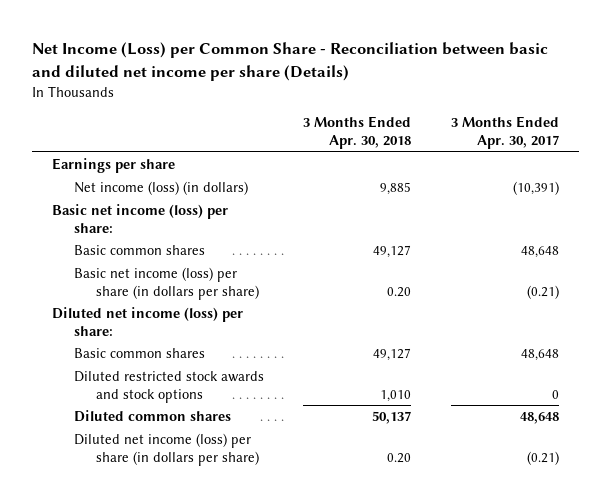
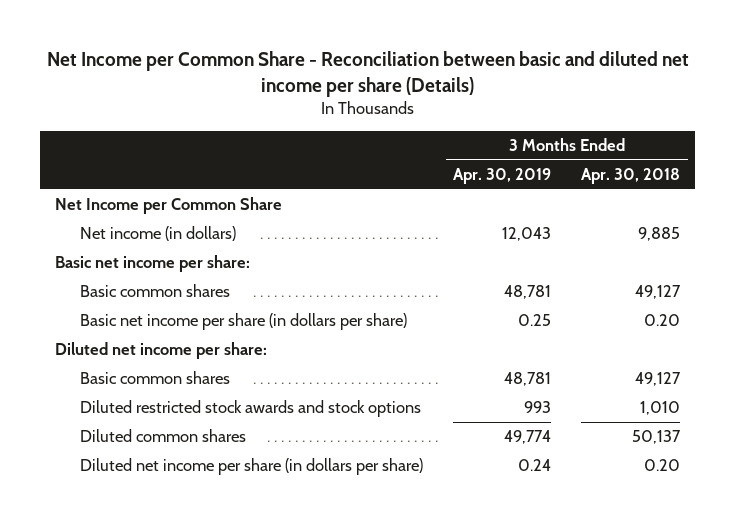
[31,42,548,81] Net Income (Loss) per Common Share - Reconciliation between basic and diluted net income per share (Details) -> [46,51,689,97] Net Income per Common Share - Reconciliation between basic and diluted net income per share (Details)
[450,116,559,149] 3 Months Ended Apr. 30, 2017 -> none
none -> [453,167,552,184] Apr. 30, 2019
[51,158,175,174] Earnings per share -> [55,197,283,215] Net Income per Common Share
[73,181,248,196] Net income (loss) (in dollars) -> [80,226,237,242] Net income (in dollars)
[51,204,228,233] Basic net income (loss) per share: -> [55,255,251,273] Basic net income per share:
[73,267,260,300] Basic net income (loss) per share (in dollars per share) -> [80,313,408,331] Basic net income per share (in dollars per share)
[51,307,243,336] Diluted net income (loss) per share: -> [55,342,268,360] Diluted net income per share:
[73,433,260,466] Diluted net income (loss) per share (in dollars per share) -> [80,458,424,476] Diluted net income per share (in dollars per share)

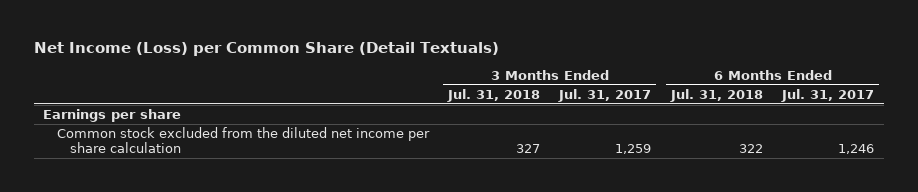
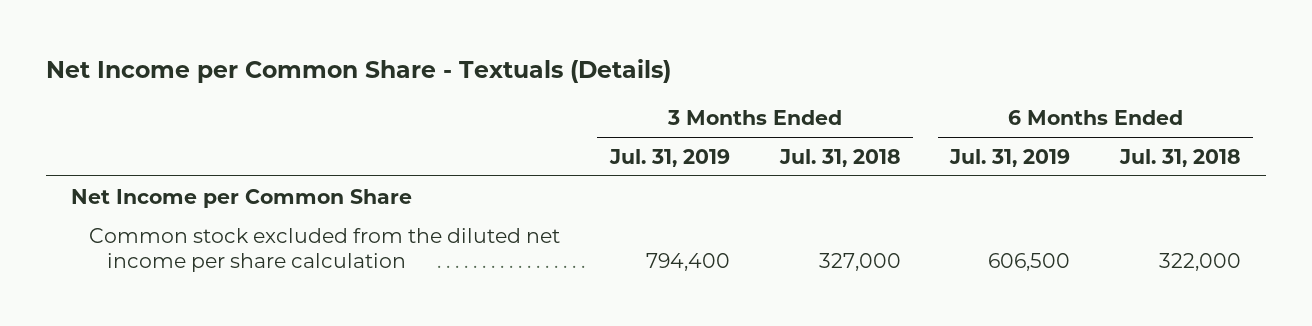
[33,42,499,57] Net Income (Loss) per Common Share (Detail Textuals) -> [45,58,671,83] Net Income per Common Share - Textuals (Details)
[558,88,652,102] Jul. 31, 2017 -> none
[781,88,875,102] Jul. 31, 2017 -> none
none -> [608,148,730,167] Jul. 31, 2019
none -> [949,148,1071,167] Jul. 31, 2019
[43,109,182,123] Earnings per share -> [70,188,412,208] Net Income per Common Share
[516,144,541,154] 327 -> [818,253,901,272] 327,000
[738,144,763,154] 322 -> [1159,253,1242,272] 322,000

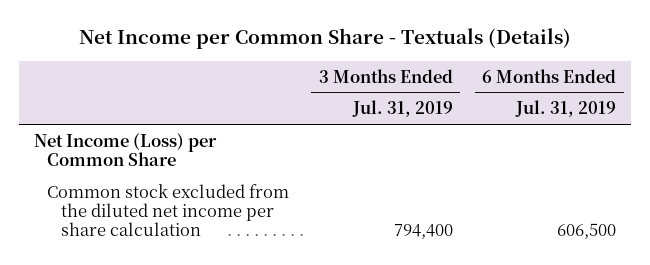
[778,148,901,167] Jul. 31, 2018 -> none
[1119,148,1242,167] Jul. 31, 2018 -> none
[70,188,412,208] Net Income per Common Share -> [33,132,217,167] Net Income (Loss) per Common Share

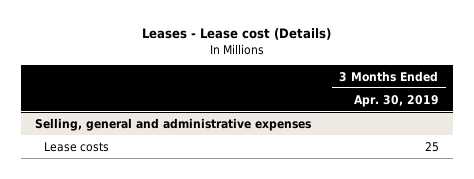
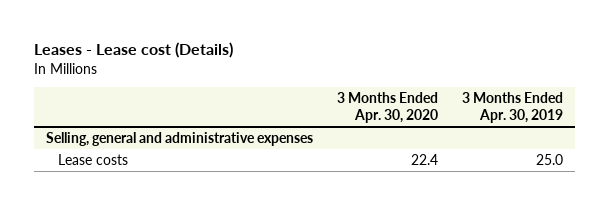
none -> [337,92,439,124] 3 Months Ended Apr. 30, 2020
[424,141,439,152] 25 -> [536,153,564,165] 25.0

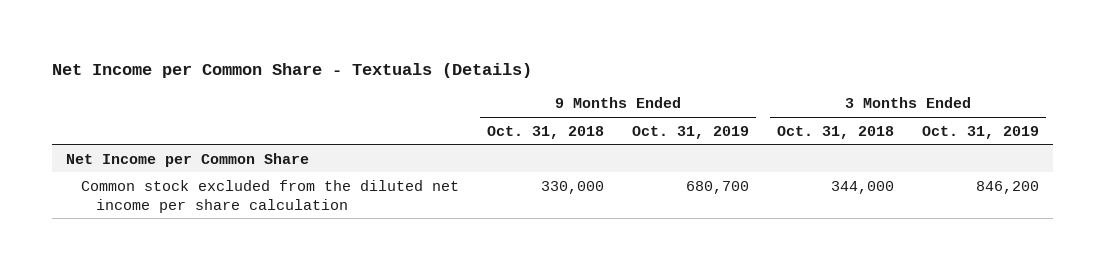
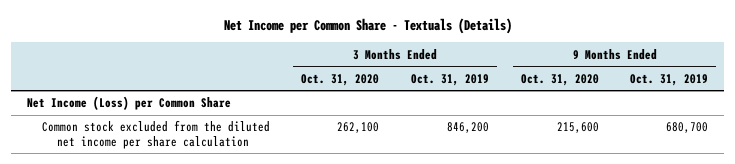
[486,125,604,139] Oct. 31, 2018 -> none
[776,125,894,139] Oct. 31, 2018 -> none
none -> [301,73,380,86] Oct. 31, 2020
none -> [520,73,599,86] Oct. 31, 2020
[65,152,309,167] Net Income per Common Share -> [26,96,231,111] Net Income (Loss) per Common Share

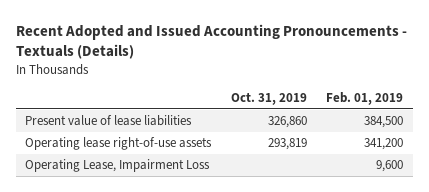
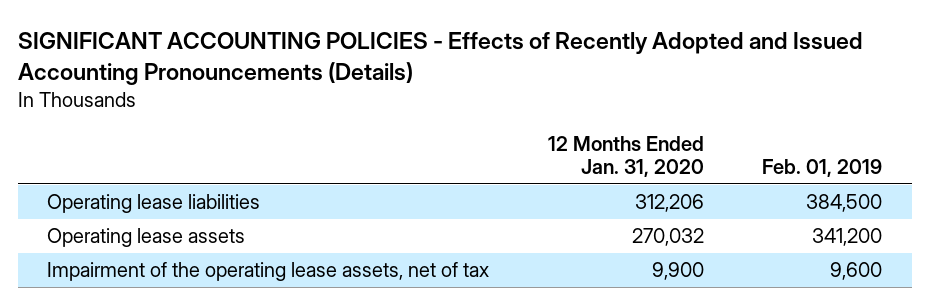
[15,23,407,60] Recent Adopted and Issued Accounting Pronouncements - Textuals (Details) -> [18,32,864,85] SIGNIFICANT ACCOUNTING POLICIES - Effects of Recently Adopted and Issued Accounting Pronouncements (Details)
[230,93,307,106] Oct. 31, 2019 -> none
none -> [547,135,704,178] 12 Months Ended Jan. 31, 2020
[25,115,193,127] Present value of lease liabilities -> [47,194,261,214] Operating lease liabilities
[25,137,213,151] Operating lease right-of-use assets -> [47,228,246,248] Operating lease assets
[25,159,211,173] Operating Lease, Impairment Loss -> [47,262,490,282] Impairment of the operating lease assets, net of tax

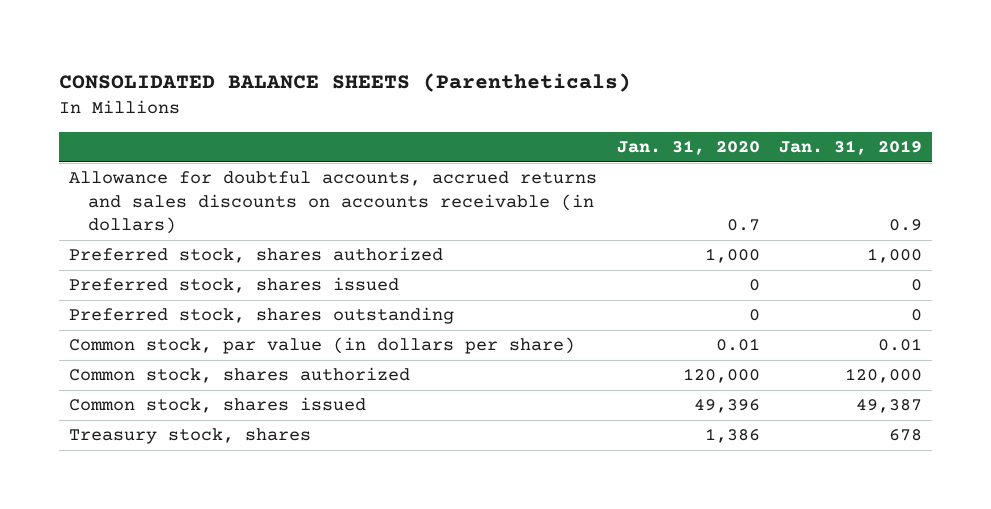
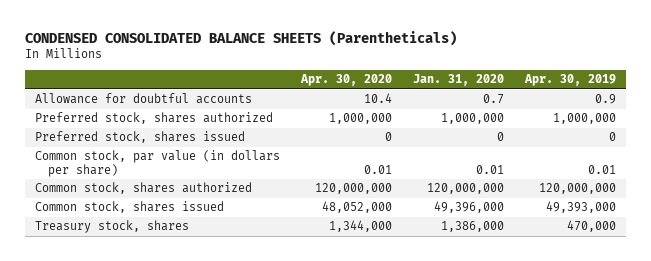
[59,73,632,93] CONSOLIDATED BALANCE SHEETS (Parentheticals) -> [24,30,457,46] CONDENSED CONSOLIDATED BALANCE SHEETS (Parentheticals)
[779,140,923,156] Jan. 31, 2019 -> none
none -> [300,74,393,87] Apr. 30, 2020
none -> [523,74,616,87] Apr. 30, 2019
[69,171,598,235] Allowance for doubtful accounts, accrued returns and sales discounts on accounts receivable (in dollars) -> [35,93,253,105] Allowance for doubtful accounts
[704,248,760,264] 1,000 -> [440,113,504,125] 1,000,000
[69,307,455,325] Preferred stock, shares outstanding -> none
[682,368,760,384] 120,000 -> [426,183,504,195] 120,000,000
[693,399,760,414] 49,396 -> [433,201,504,214] 49,396,000
[704,428,760,444] 1,386 -> [440,221,504,233] 1,386,000

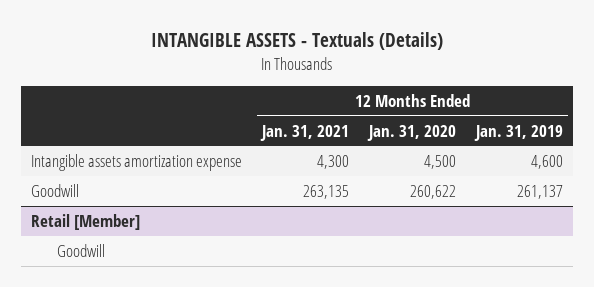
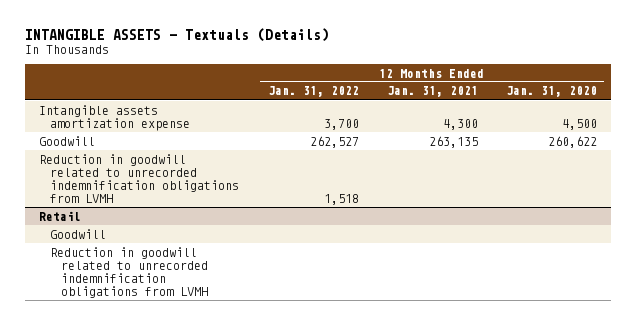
[474,124,564,141] Jan. 31, 2019 -> none
none -> [267,86,359,98] Jan. 31, 2022
none -> [38,153,240,203] Reduction in goodwill related to unrecorded indemnification obligations from LVMH
[31,213,141,230] Retail [Member] -> [38,210,81,221] Retail
none -> [50,246,209,298] Reduction in goodwill related to unrecorded indemnification obligations from LVMH

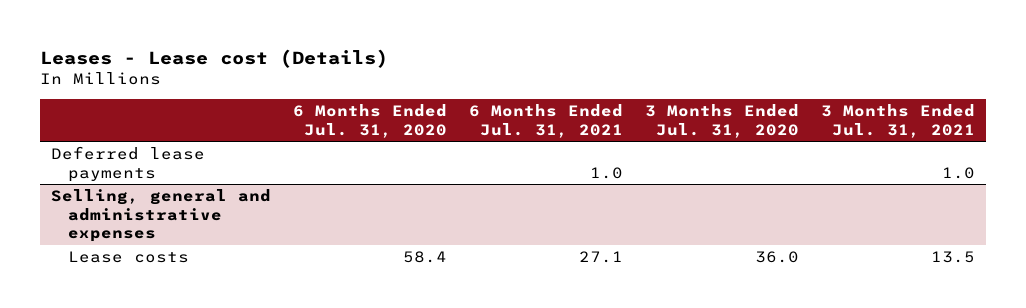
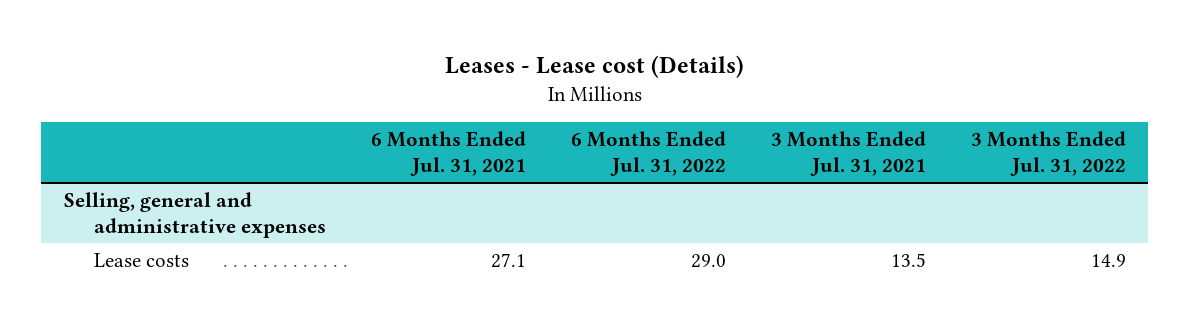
[292,104,447,138] 6 Months Ended Jul. 31, 2020 -> none
[644,104,799,138] 3 Months Ended Jul. 31, 2020 -> none
none -> [570,130,726,176] 6 Months Ended Jul. 31, 2022
none -> [970,130,1126,176] 3 Months Ended Jul. 31, 2022
[51,145,206,182] Deferred lease payments -> none

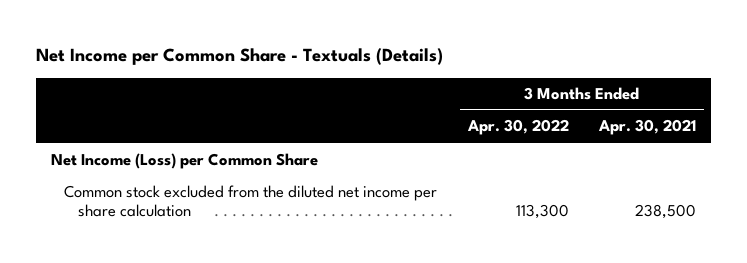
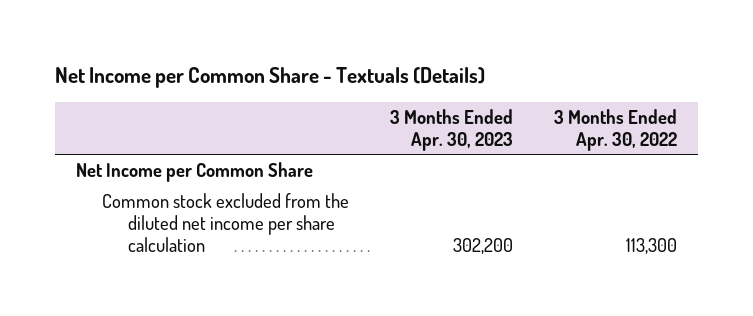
[597,119,696,136] Apr. 30, 2021 -> none
none -> [390,108,514,151] 3 Months Ended Apr. 30, 2023
[51,152,319,169] Net Income (Loss) per Common Share -> [75,162,313,183] Net Income per Common Share

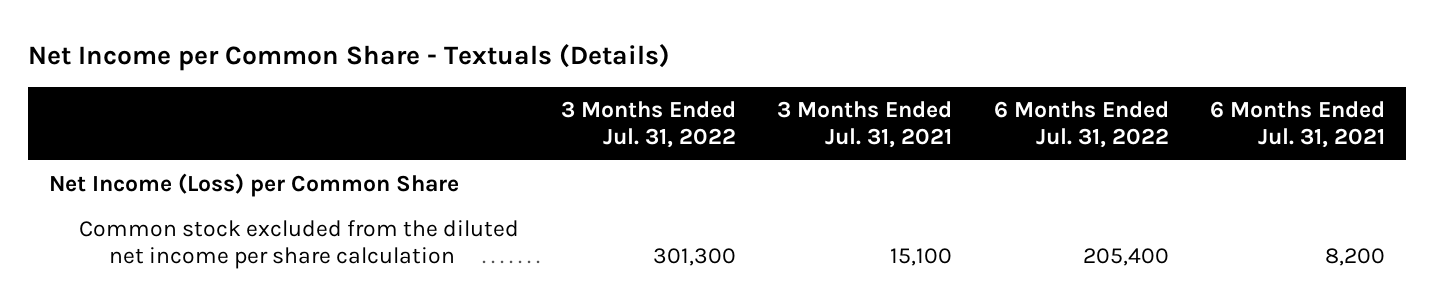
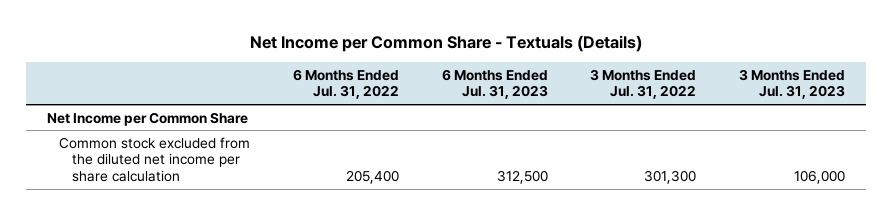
[777,100,953,149] 3 Months Ended Jul. 31, 2021 -> none
[1210,100,1386,149] 6 Months Ended Jul. 31, 2021 -> none
none -> [441,68,548,100] 6 Months Ended Jul. 31, 2023
none -> [738,68,845,100] 3 Months Ended Jul. 31, 2023
[49,172,460,197] Net Income (Loss) per Common Share -> [47,111,249,126] Net Income per Common Share

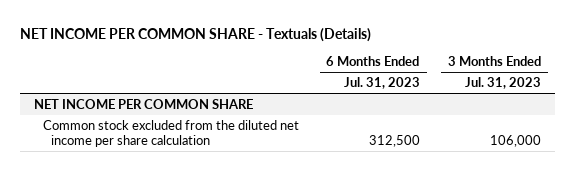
[249,34,642,52] Net Income per Common Share - Textuals (Details) -> [19,27,371,42] NET INCOME PER COMMON SHARE - Textuals (Details)
[292,68,399,100] 6 Months Ended Jul. 31, 2022 -> none
[590,68,697,100] 3 Months Ended Jul. 31, 2022 -> none
[47,111,249,126] Net Income per Common Share -> [33,98,253,109] NET INCOME PER COMMON SHARE

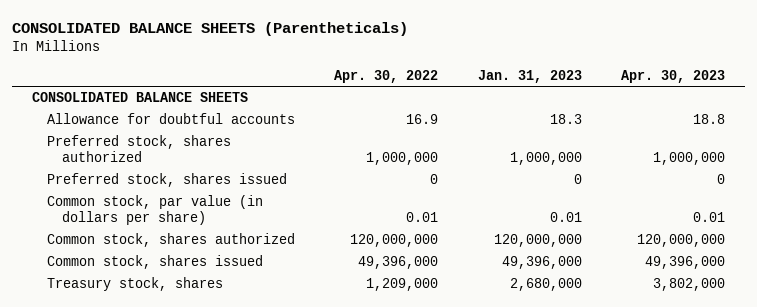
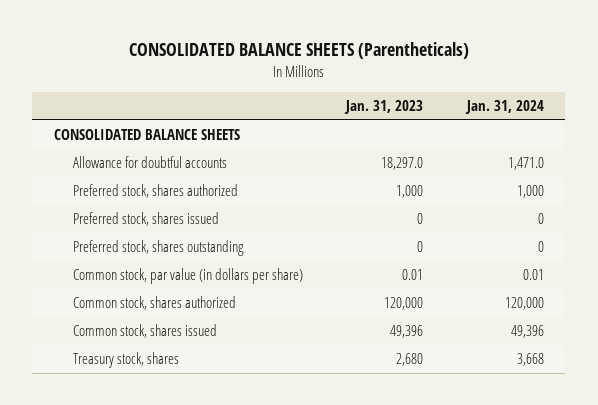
[334,69,439,83] Apr. 30, 2022 -> none
[621,69,726,83] Apr. 30, 2023 -> none
none -> [464,100,544,115] Jan. 31, 2024
[549,114,582,125] 18.3 -> [381,157,424,171] 18,297.0
[509,152,582,166] 1,000,000 -> [396,185,424,199] 1,000
none -> [73,240,245,257] Preferred stock, shares outstanding
[493,234,582,248] 120,000,000 -> [384,297,424,311] 120,000
[501,256,582,270] 49,396,000 -> [390,325,424,339] 49,396
[509,278,582,292] 2,680,000 -> [396,353,424,367] 2,680

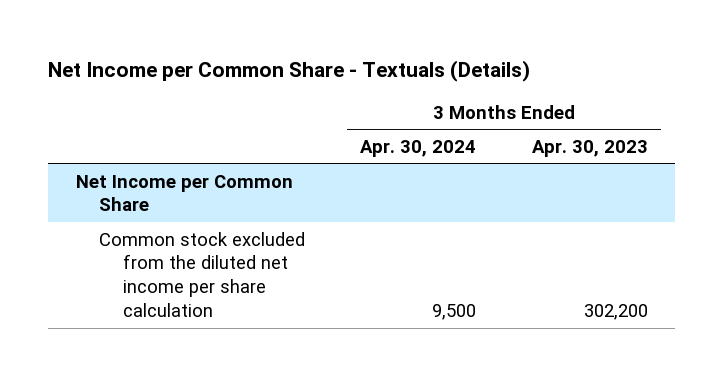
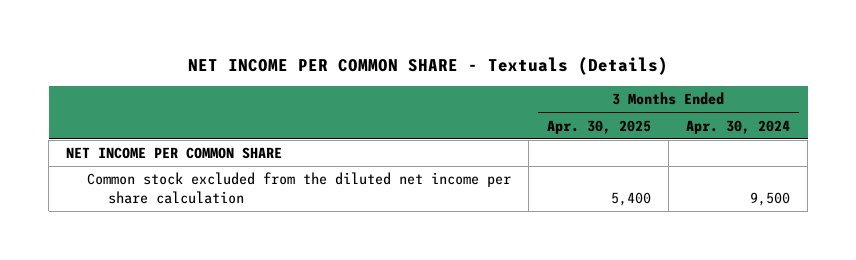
[48,59,531,82] Net Income per Common Share - Textuals (Details) -> [188,57,669,76] NET INCOME PER COMMON SHARE - Textuals (Details)
[531,139,648,157] Apr. 30, 2023 -> none
none -> [546,119,651,134] Apr. 30, 2025
[75,174,293,212] Net Income per Common Share -> [66,147,283,160] NET INCOME PER COMMON SHARE

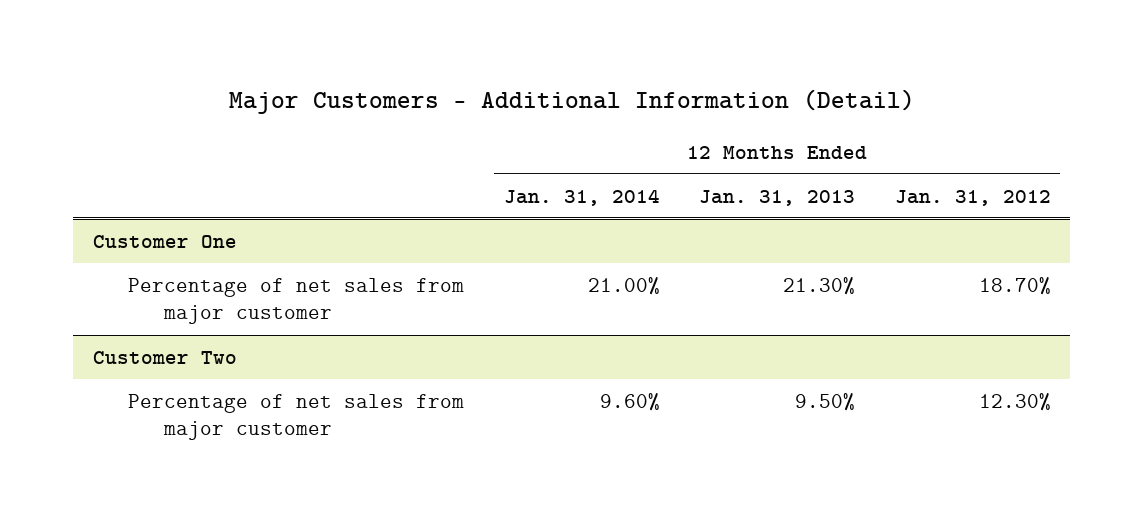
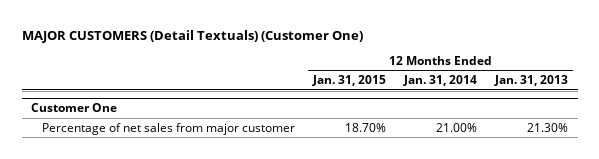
[228,88,915,114] Major Customers - Additional Information (Detail) -> [21,29,363,43] MAJOR CUSTOMERS (Detail Textuals) (Customer One)
[894,189,1051,206] Jan. 31, 2012 -> none
none -> [312,74,387,86] Jan. 31, 2015
[93,350,238,364] Customer Two -> none
[128,393,465,441] Percentage of net sales from major customer -> none

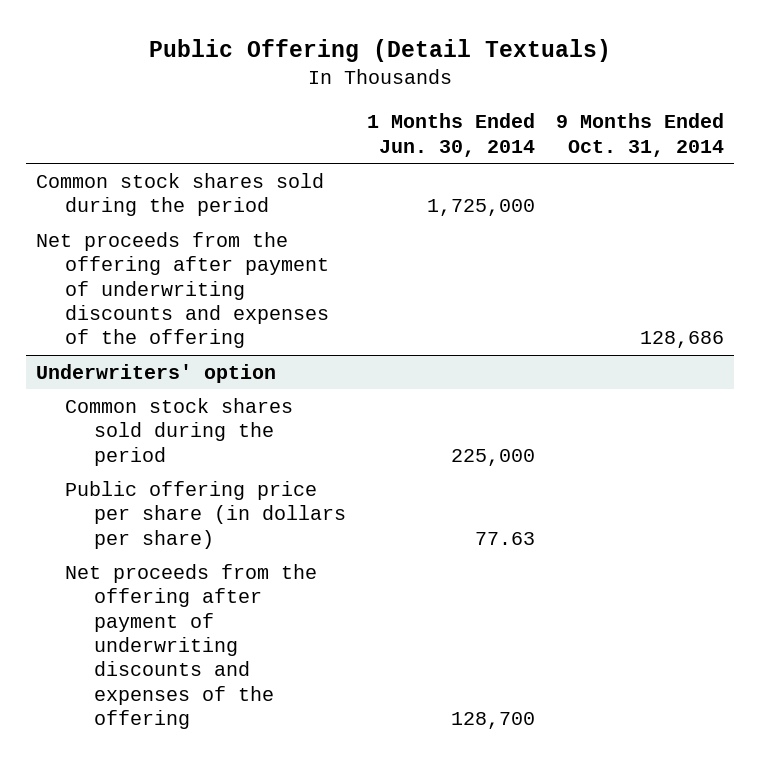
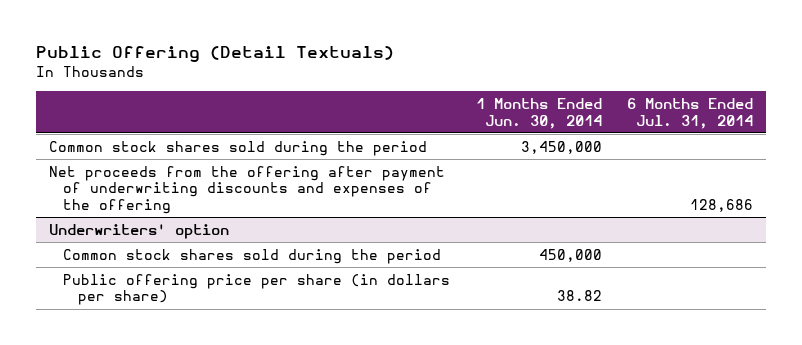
[556,113,725,157] 9 Months Ended Oct. 31, 2014 -> none
none -> [627,98,754,129] 6 Months Ended Jul. 31, 2014
[427,199,536,217] 1,725,000 -> [520,141,602,155] 3,450,000
[65,563,318,730] Net proceeds from the offering after payment of underwriting discounts and expenses of the offering -> none
[451,448,536,466] 225,000 -> [538,249,602,263] 450,000
[475,531,536,545] 77.63 -> [556,290,602,302] 38.82

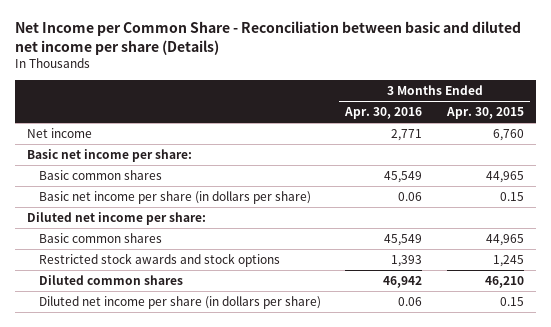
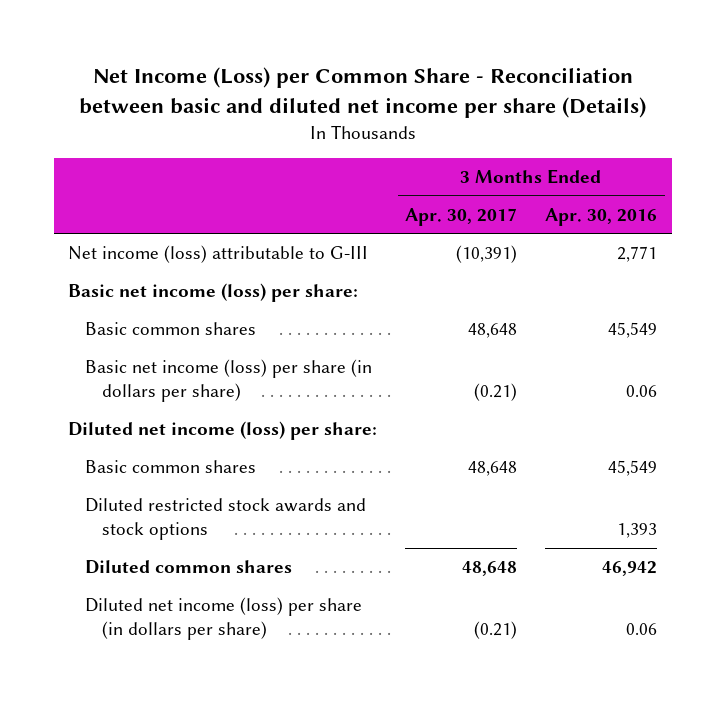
[14,21,521,56] Net Income per Common Share - Reconciliation between basic and diluted net income per share (Details) -> [78,67,646,119] Net Income (Loss) per Common Share - Reconciliation between basic and diluted net income per share (Details)
[445,107,524,120] Apr. 30, 2015 -> none
none -> [405,207,518,226] Apr. 30, 2017
[26,127,92,138] Net income -> [67,245,368,264] Net income (loss) attributable to G-III
[26,148,192,162] Basic net income per share: -> [67,283,358,303] Basic net income (loss) per share:
[39,190,312,204] Basic net income per share (in dollars per share) -> [84,359,372,403] Basic net income (loss) per share (in dollars per share)
[26,211,206,225] Diluted net income per share: -> [67,421,377,441] Diluted net income (loss) per share:
[39,252,281,267] Restricted stock awards and stock options -> [84,498,366,541] Diluted restricted stock awards and stock options
[39,295,322,309] Diluted net income per share (in dollars per share) -> [84,597,362,641] Diluted net income (loss) per share (in dollars per share)

